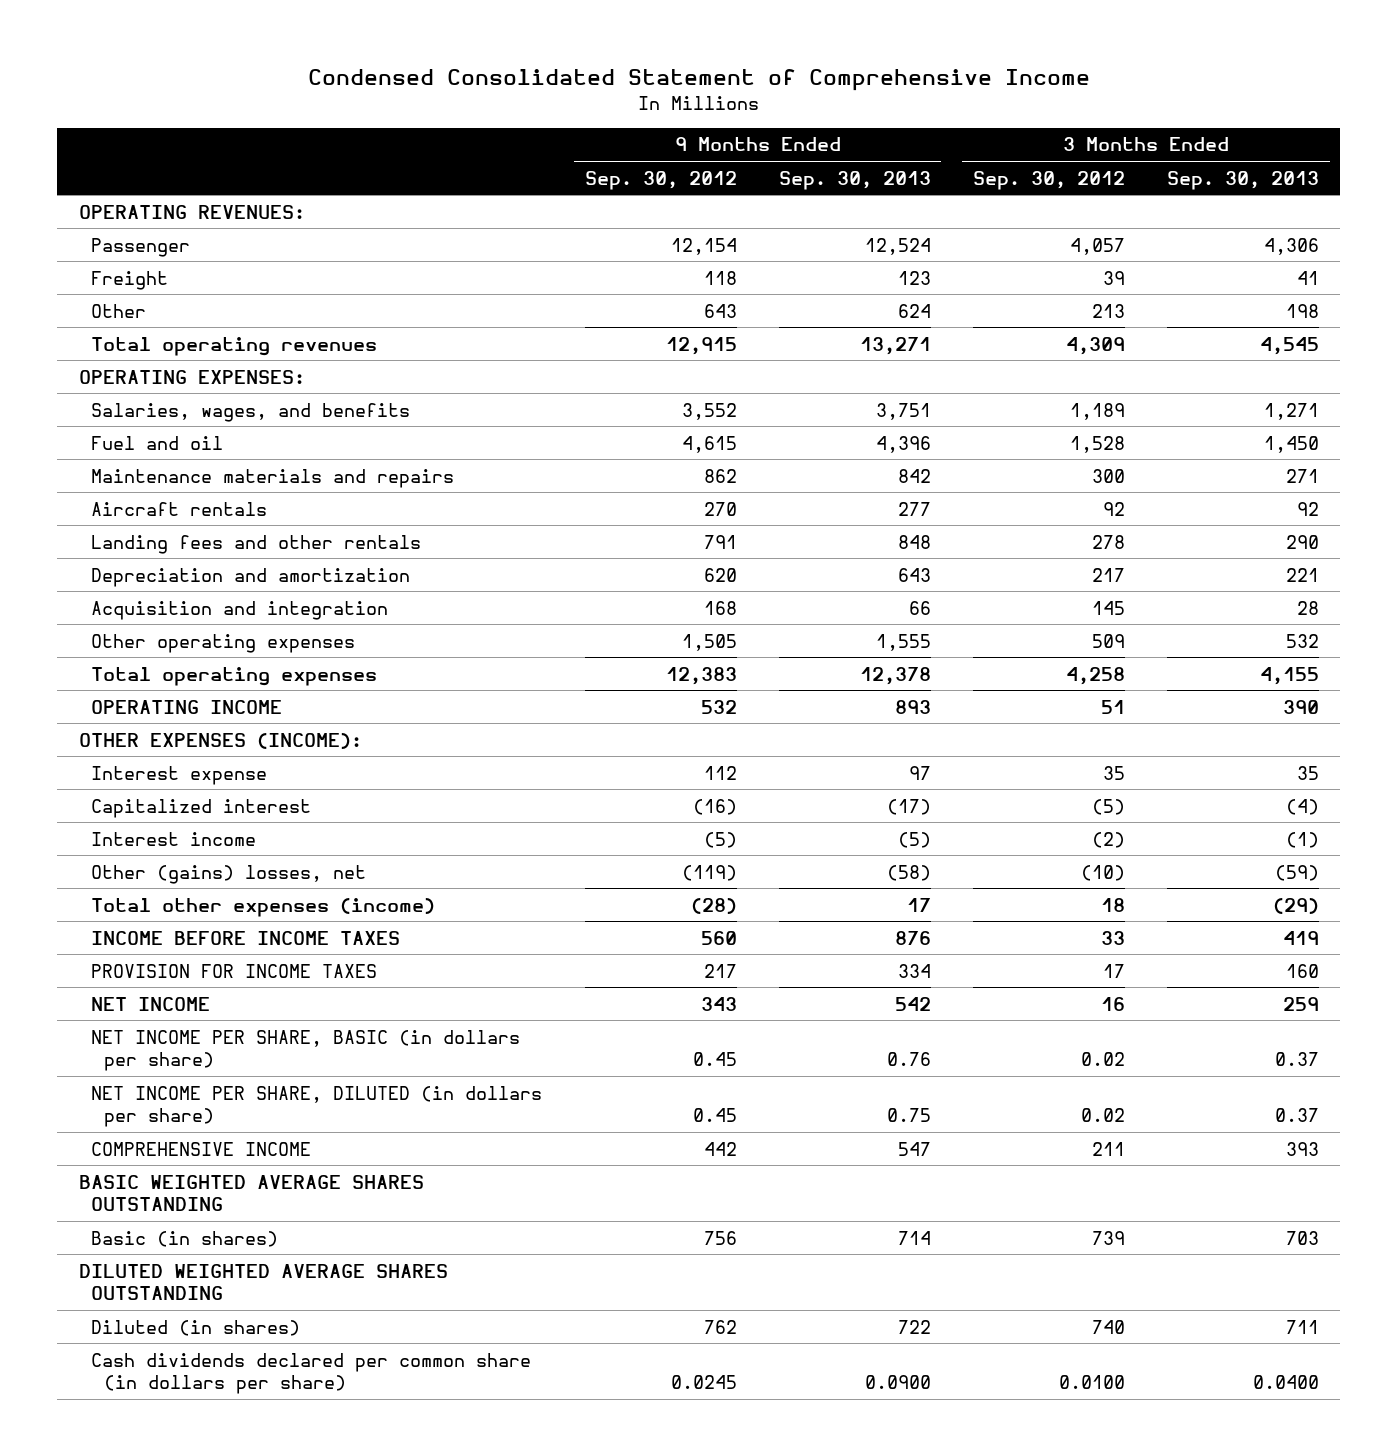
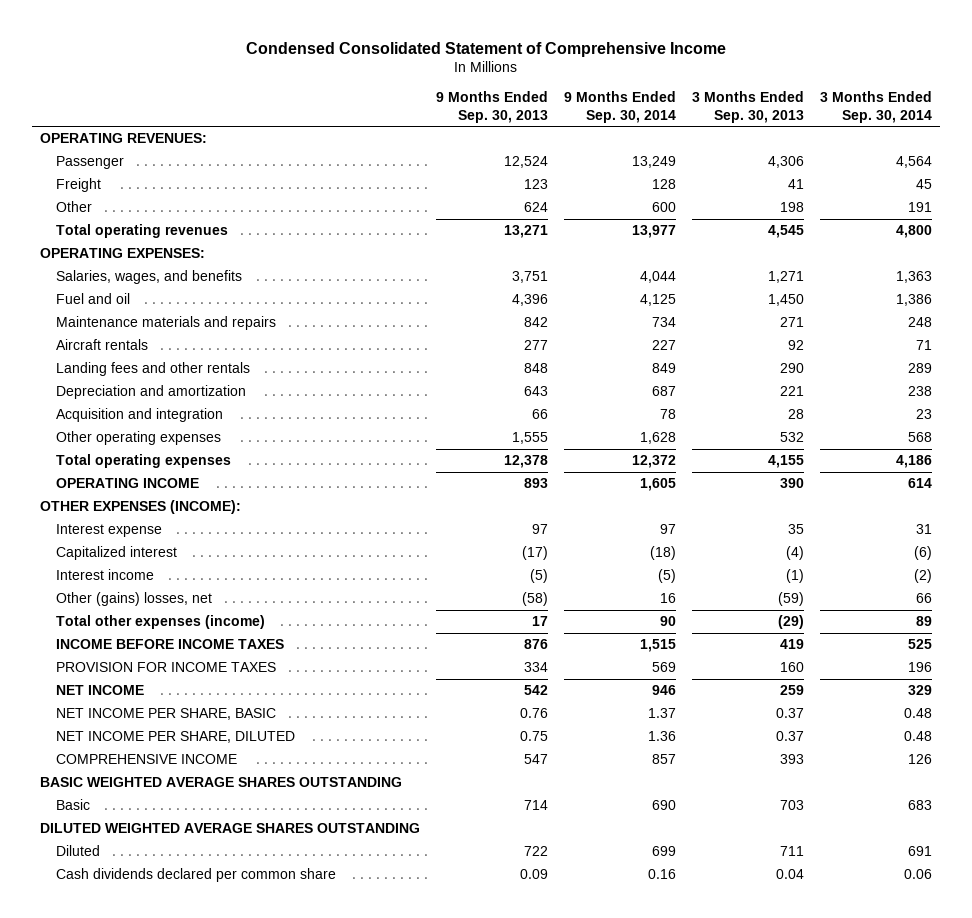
[584,170,737,190] Sep. 30, 2012 -> none
[973,170,1126,190] Sep. 30, 2012 -> none
none -> [563,91,676,123] 9 Months Ended Sep. 30, 2014
none -> [819,91,932,123] 3 Months Ended Sep. 30, 2014
[91,1029,521,1072] NET INCOME PER SHARE, BASIC (in dollars per share) -> [56,708,277,721] NET INCOME PER SHARE, BASIC
[91,1085,543,1128] NET INCOME PER SHARE, DILUTED (in dollars per share) -> [56,731,296,744] NET INCOME PER SHARE, DILUTED
[91,1230,279,1247] Basic (in shares) -> [56,799,91,811] Basic
[91,1319,301,1336] Diluted (in shares) -> [56,845,101,857] Diluted
[91,1352,532,1395] Cash dividends declared per common share (in dollars per share) -> [56,868,337,883] Cash dividends declared per common share
[864,1375,931,1390] 0.0900 -> [520,869,549,880] 0.09
[1253,1375,1320,1390] 0.0400 -> [775,869,804,880] 0.04

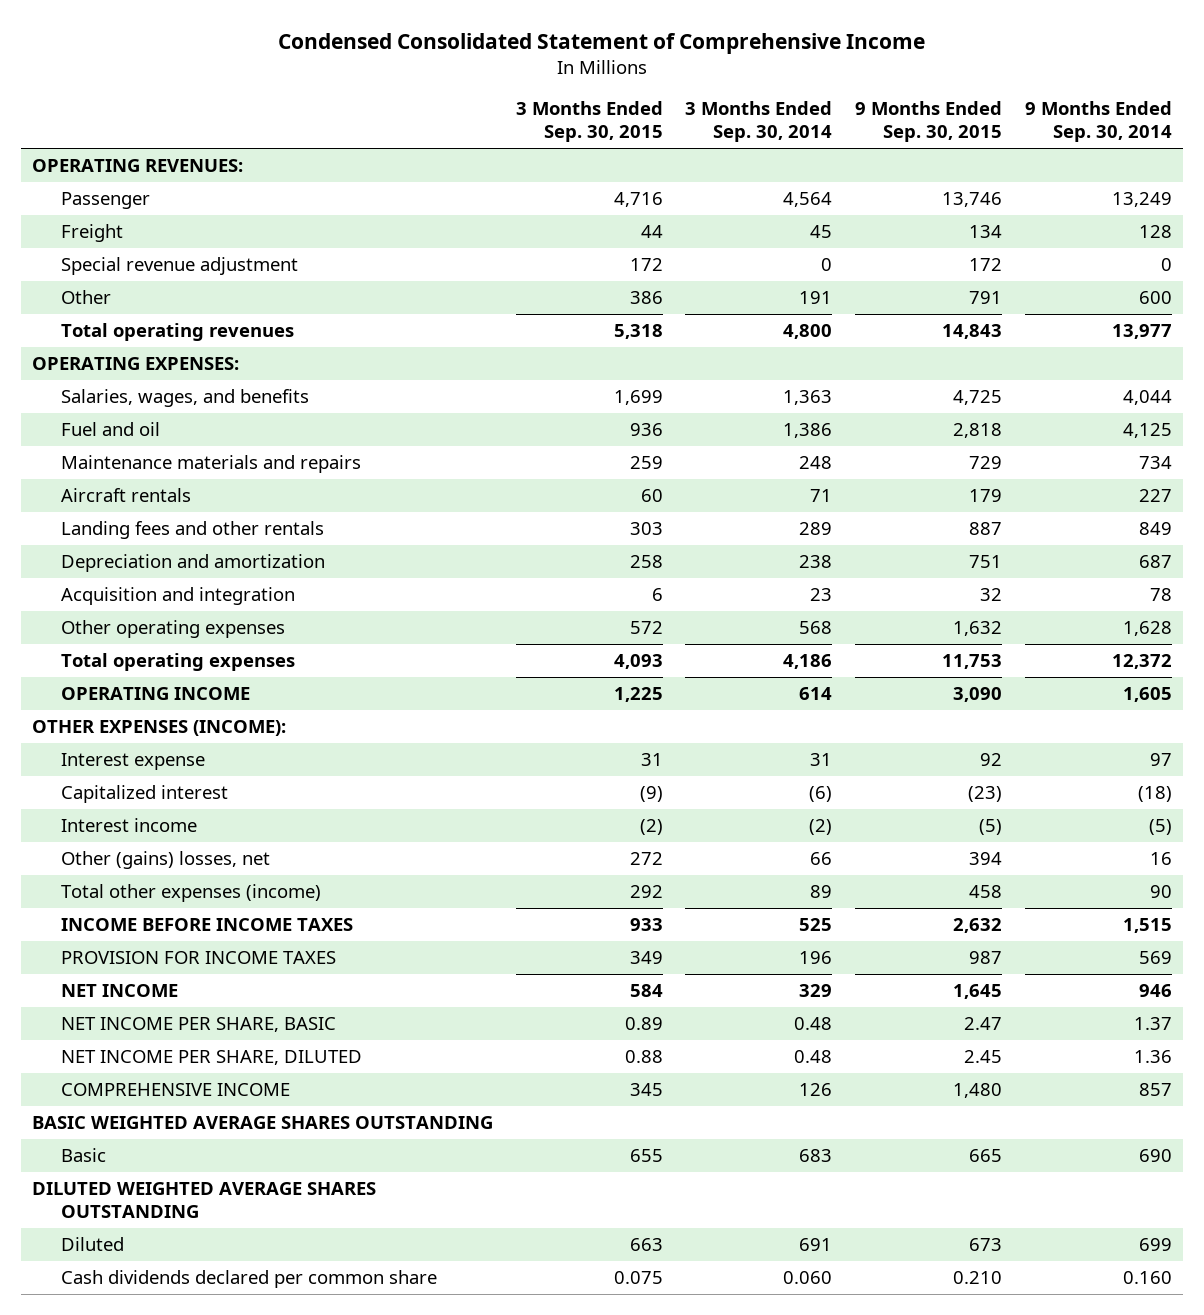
[436,91,549,123] 9 Months Ended Sep. 30, 2013 -> none
[691,91,804,123] 3 Months Ended Sep. 30, 2013 -> none
none -> [515,101,663,143] 3 Months Ended Sep. 30, 2015
none -> [855,101,1003,143] 9 Months Ended Sep. 30, 2015
none -> [60,257,298,276] Special revenue adjustment
[647,869,676,880] 0.16 -> [1123,1271,1173,1285] 0.160
[903,869,932,880] 0.06 -> [783,1271,833,1285] 0.060

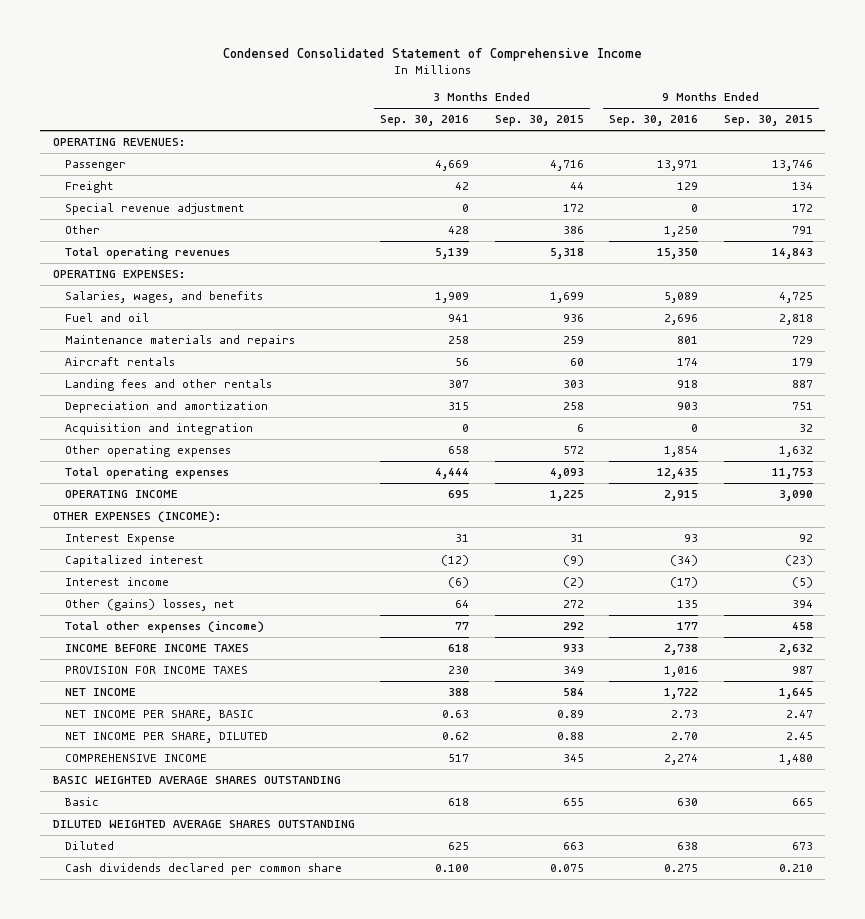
[685,101,833,143] 3 Months Ended Sep. 30, 2014 -> none
[1025,101,1173,143] 9 Months Ended Sep. 30, 2014 -> none
none -> [380,115,470,127] Sep. 30, 2016
none -> [609,115,699,127] Sep. 30, 2016
[60,753,205,771] Interest expense -> [64,534,175,546] Interest Expense

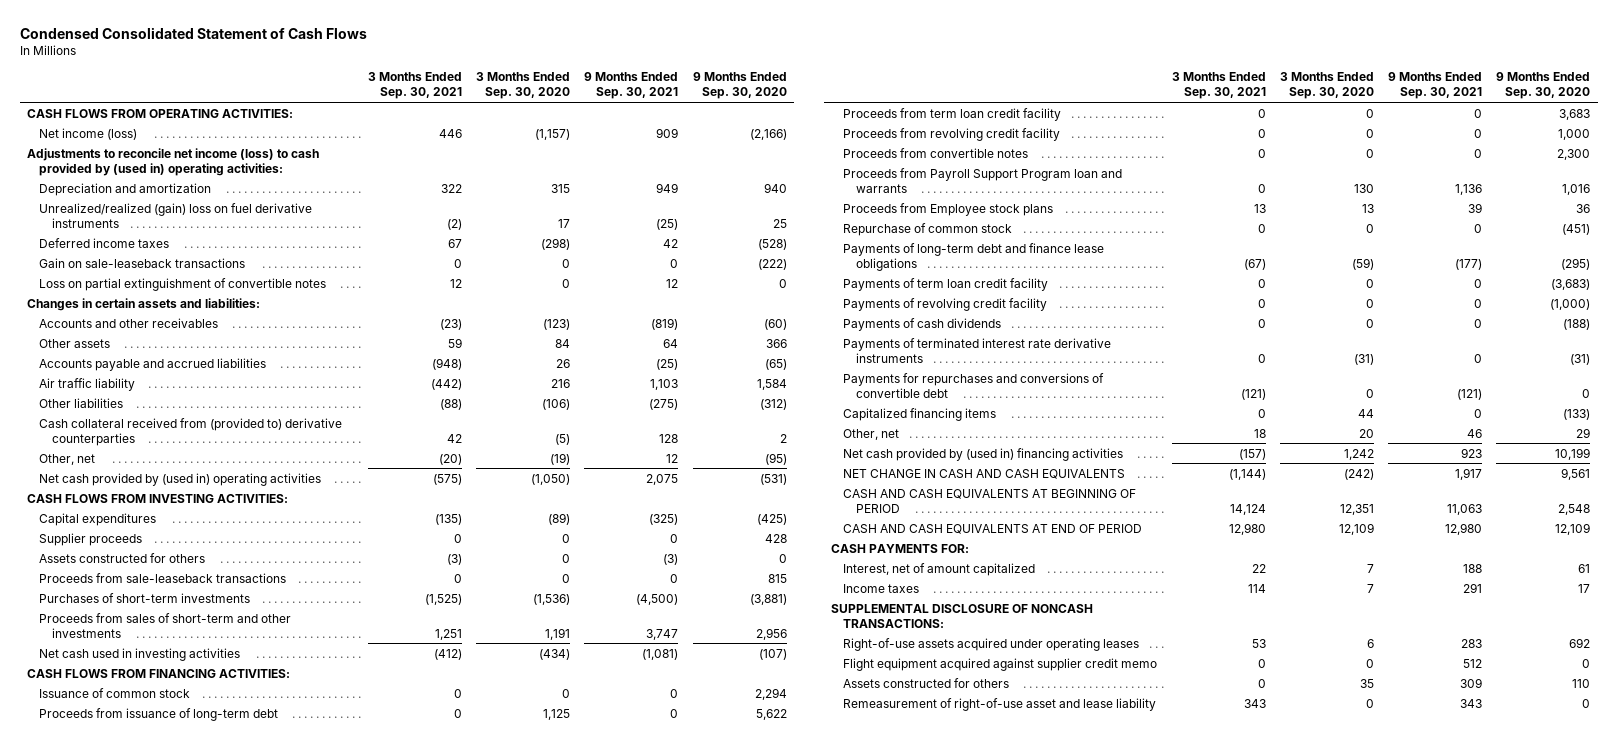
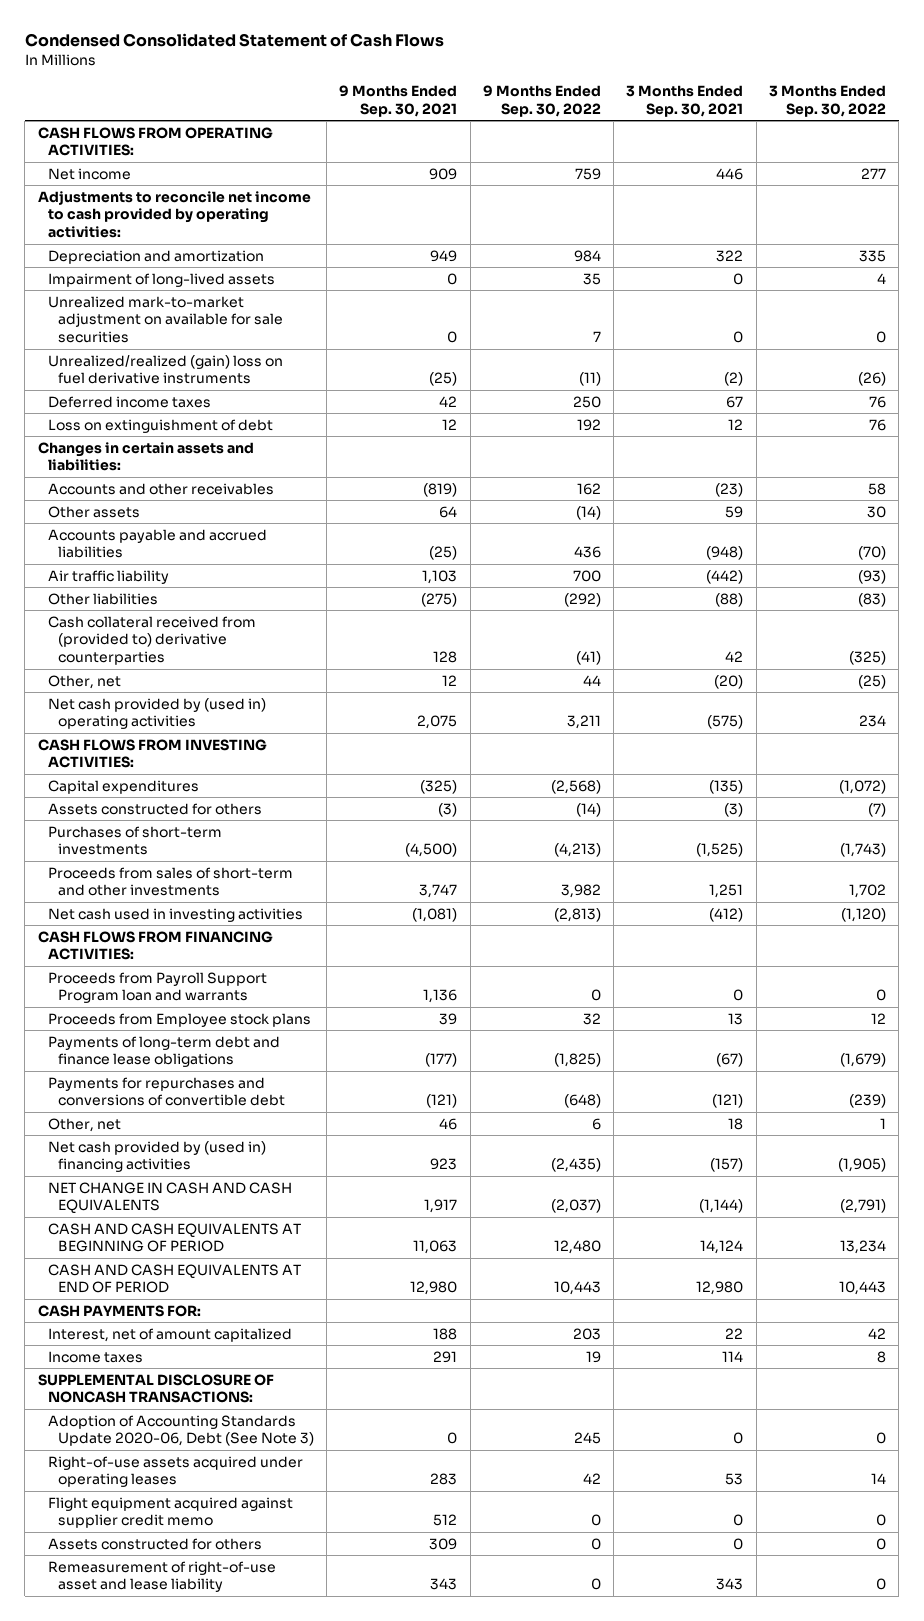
[475,72,570,100] 3 Months Ended Sep. 30, 2020 -> none
[692,72,787,100] 9 Months Ended Sep. 30, 2020 -> none
none -> [482,84,601,117] 9 Months Ended Sep. 30, 2022
none -> [768,84,886,117] 3 Months Ended Sep. 30, 2022
[39,127,138,140] Net income (loss) -> [47,167,131,180] Net income
[26,147,319,176] Adjustments to reconcile net income (loss) to cash provided by (used in) operating activities: -> [37,190,311,239] Adjustments to reconcile net income to cash provided by operating activities:
none -> [47,272,275,287] Impairment of long-lived assets
none -> [47,295,283,344] Unrealized mark-to-market adjustment on available for sale securities
[39,257,246,268] Gain on sale-leaseback transactions -> none
[39,277,327,291] Loss on partial extinguishment of convertible notes -> [47,418,273,433] Loss on extinguishment of debt
[39,532,143,546] Supplier proceeds -> none
[39,572,287,583] Proceeds from sale-leaseback transactions -> none
[39,687,191,698] Issuance of common stock -> none
[39,707,279,721] Proceeds from issuance of long-term debt -> none
[843,107,1062,121] Proceeds from term loan credit facility -> none
[843,127,1061,141] Proceeds from revolving credit facility -> none
[843,147,1029,158] Proceeds from convertible notes -> none
[843,222,1013,236] Repurchase of common stock -> none
[843,277,1049,291] Payments of term loan credit facility -> none
[843,297,1048,311] Payments of revolving credit facility -> none
[843,317,1002,331] Payments of cash dividends -> none
[843,337,1112,363] Payments of terminated interest rate derivative instruments -> none
[843,407,997,421] Capitalized financing items -> none
none -> [47,1414,314,1447] Adoption of Accounting Standards Update 2020-06, Debt (See Note 3)

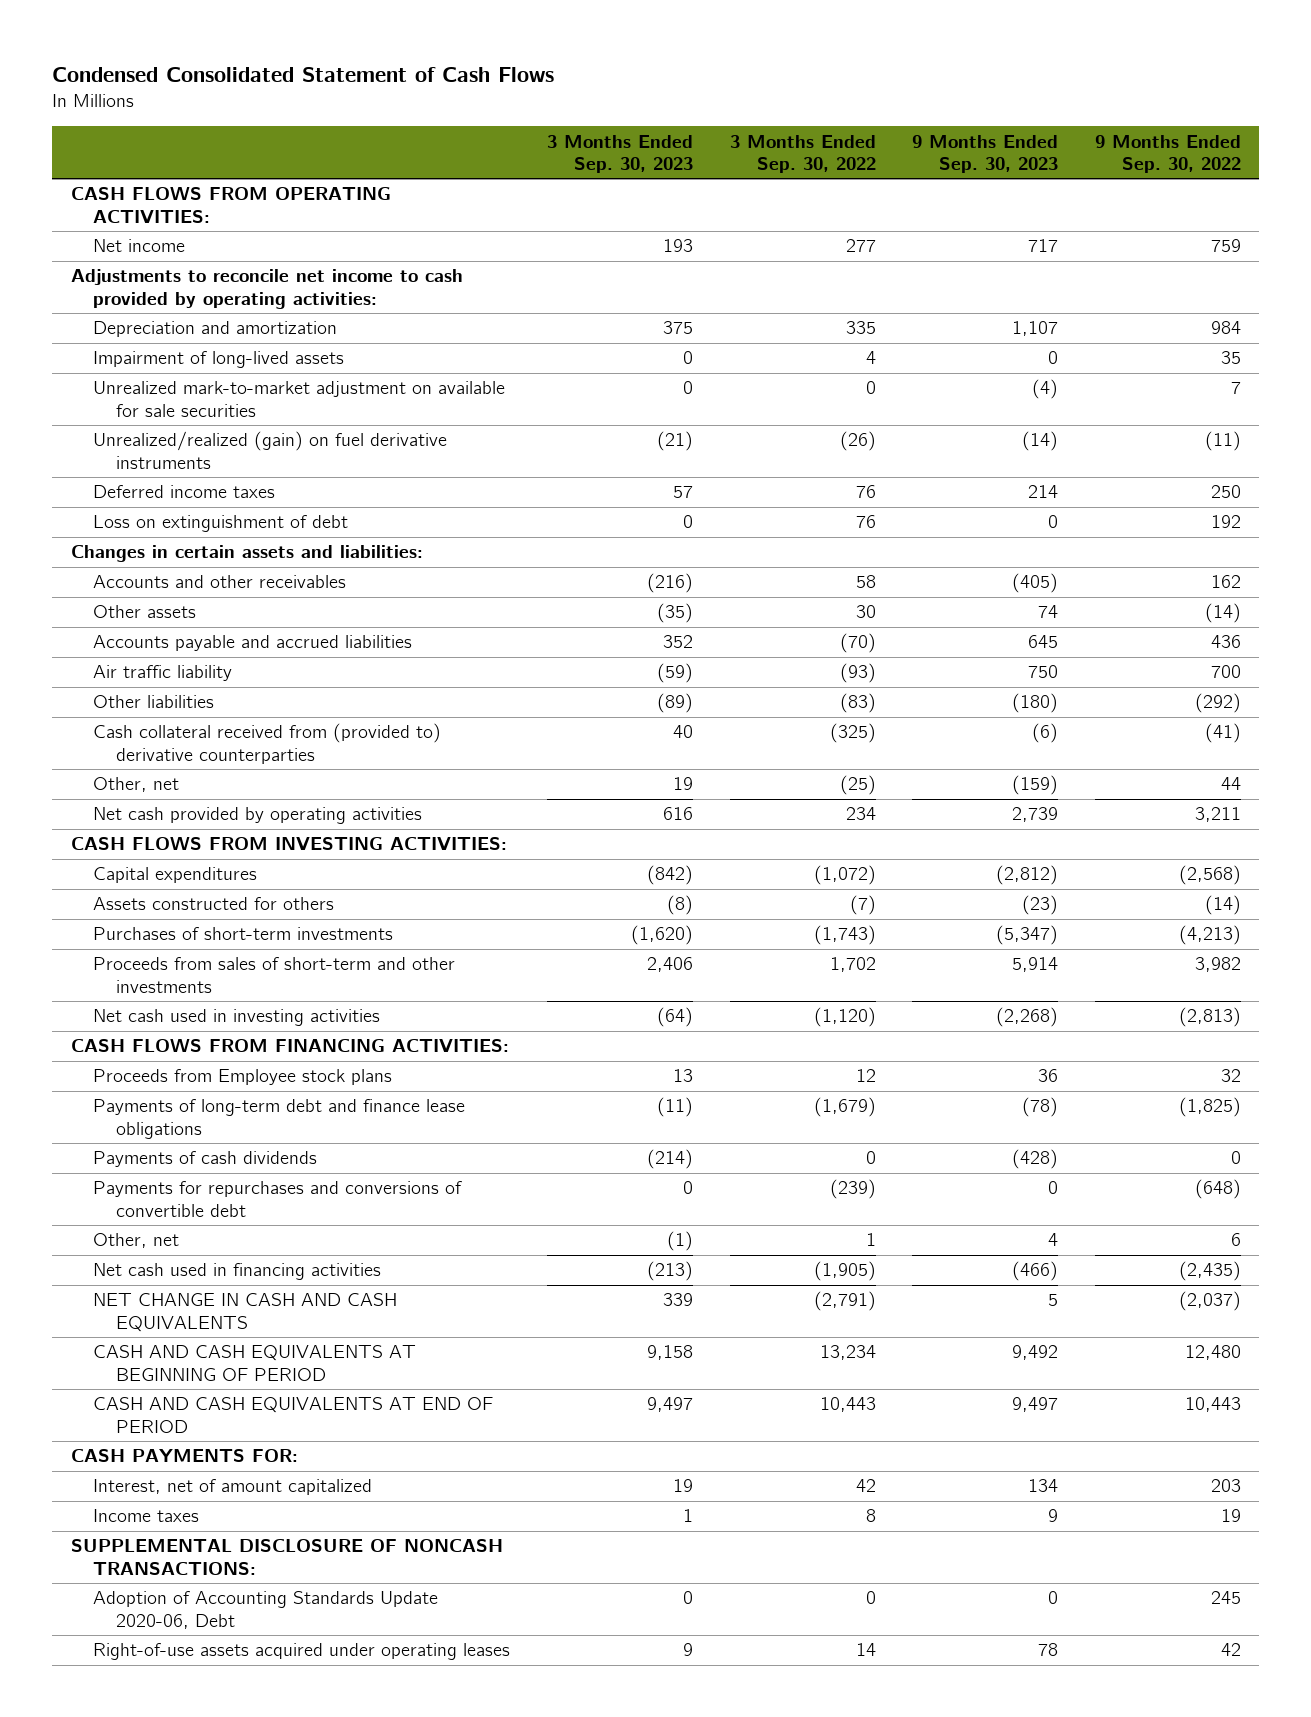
[339,84,458,117] 9 Months Ended Sep. 30, 2021 -> none
[626,84,744,117] 3 Months Ended Sep. 30, 2021 -> none
none -> [547,134,694,173] 3 Months Ended Sep. 30, 2023
none -> [912,134,1059,173] 9 Months Ended Sep. 30, 2023
[47,354,283,385] Unrealized/realized (gain) loss on fuel derivative instruments -> [93,431,448,469] Unrealized/realized (gain) on fuel derivative instruments
[47,697,266,730] Net cash provided by (used in) operating activities -> [93,807,423,825] Net cash provided by operating activities
[47,971,267,1004] Proceeds from Payroll Support Program loan and warrants -> none
none -> [93,1151,318,1168] Payments of cash dividends
[47,1140,266,1173] Net cash provided by (used in) financing activities -> [93,1263,382,1281] Net cash used in financing activities
[47,1414,314,1447] Adoption of Accounting Standards Update 2020-06, Debt (See Note 3) -> [93,1591,439,1629] Adoption of Accounting Standards Update 2020-06, Debt
[47,1496,293,1529] Flight equipment acquired against supplier credit memo -> none
[47,1537,262,1550] Assets constructed for others -> none
[47,1560,276,1593] Remeasurement of right-of-use asset and lease liability -> none

